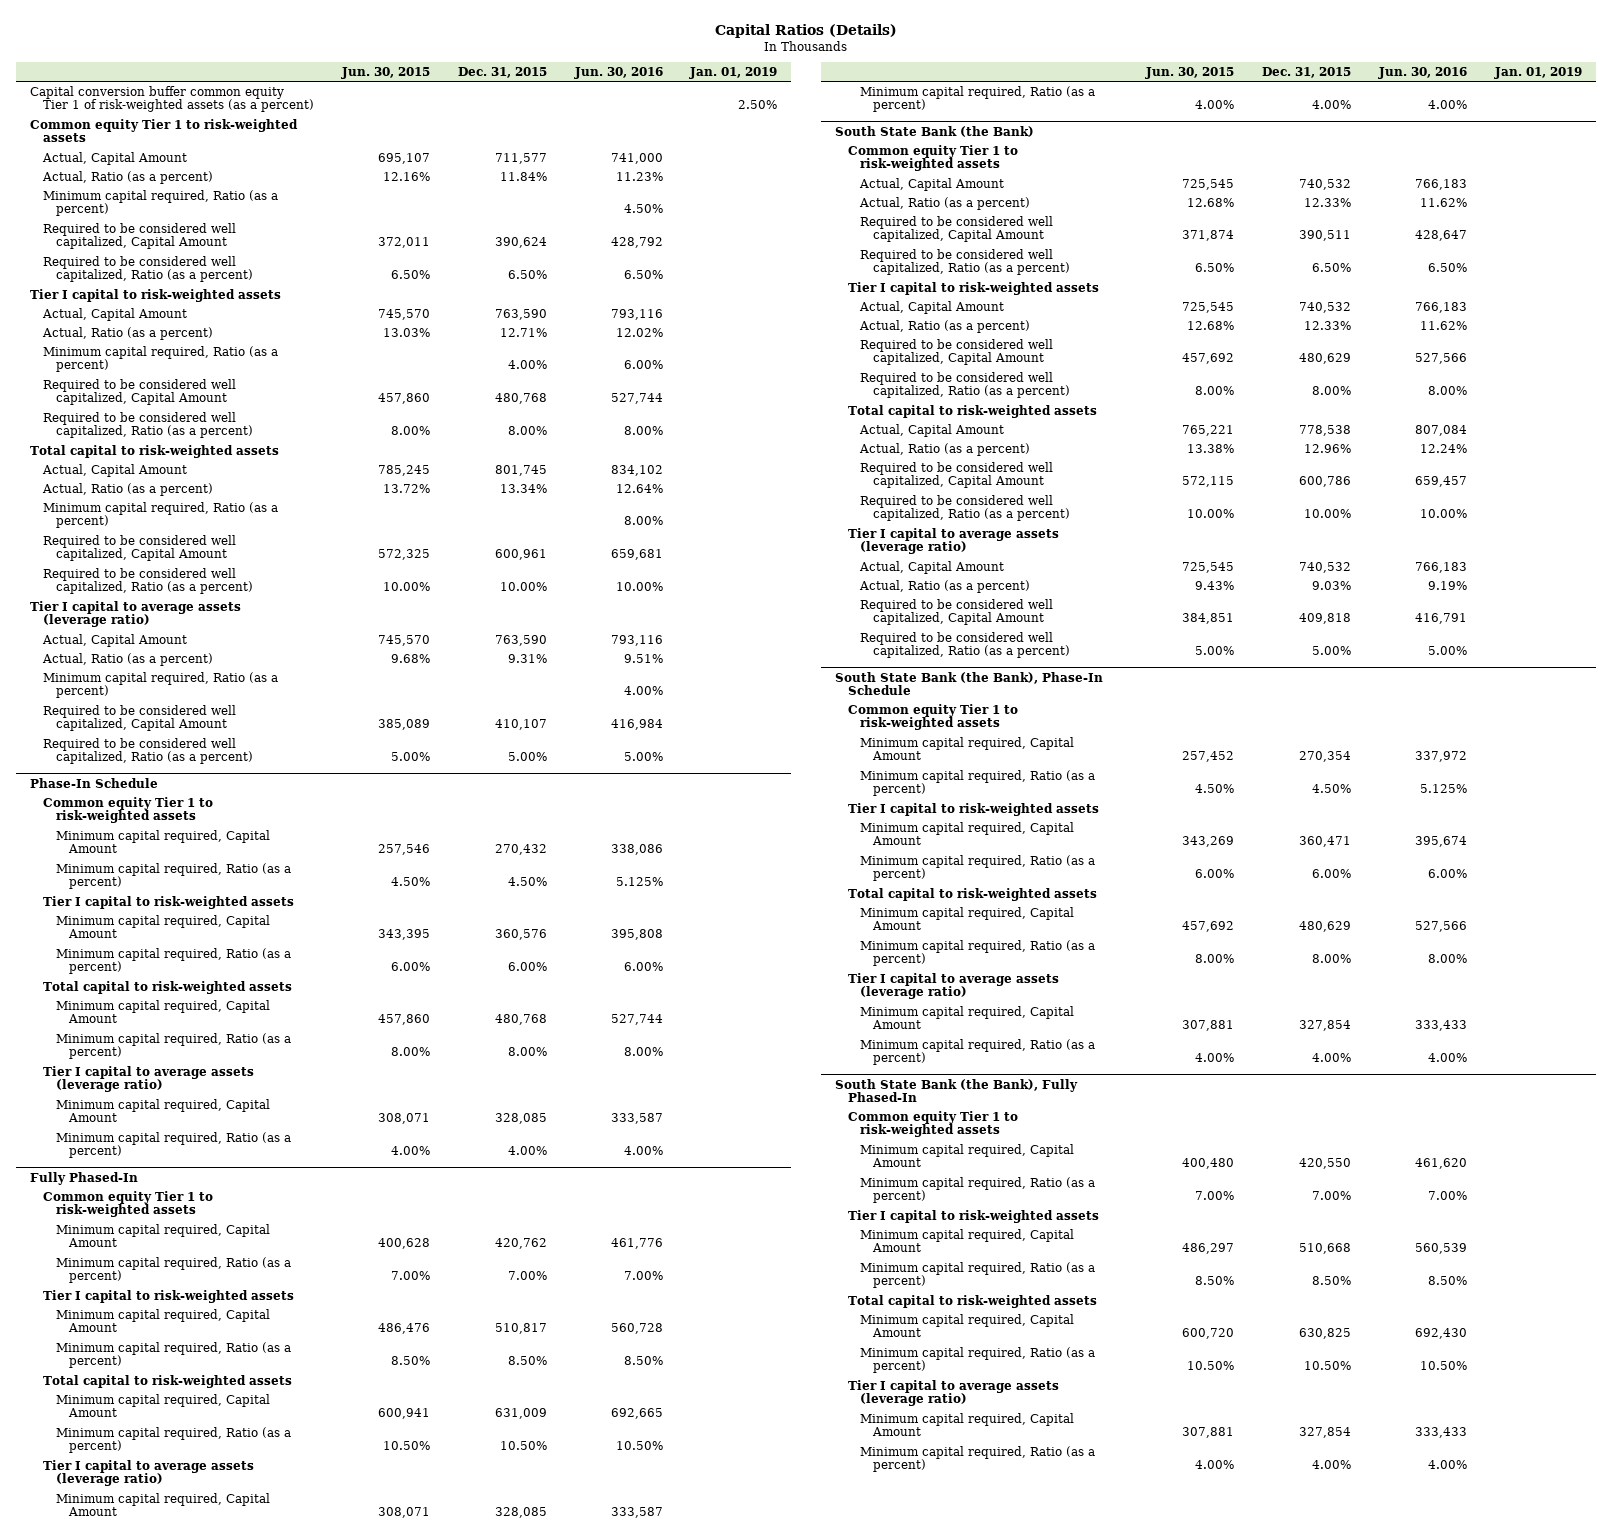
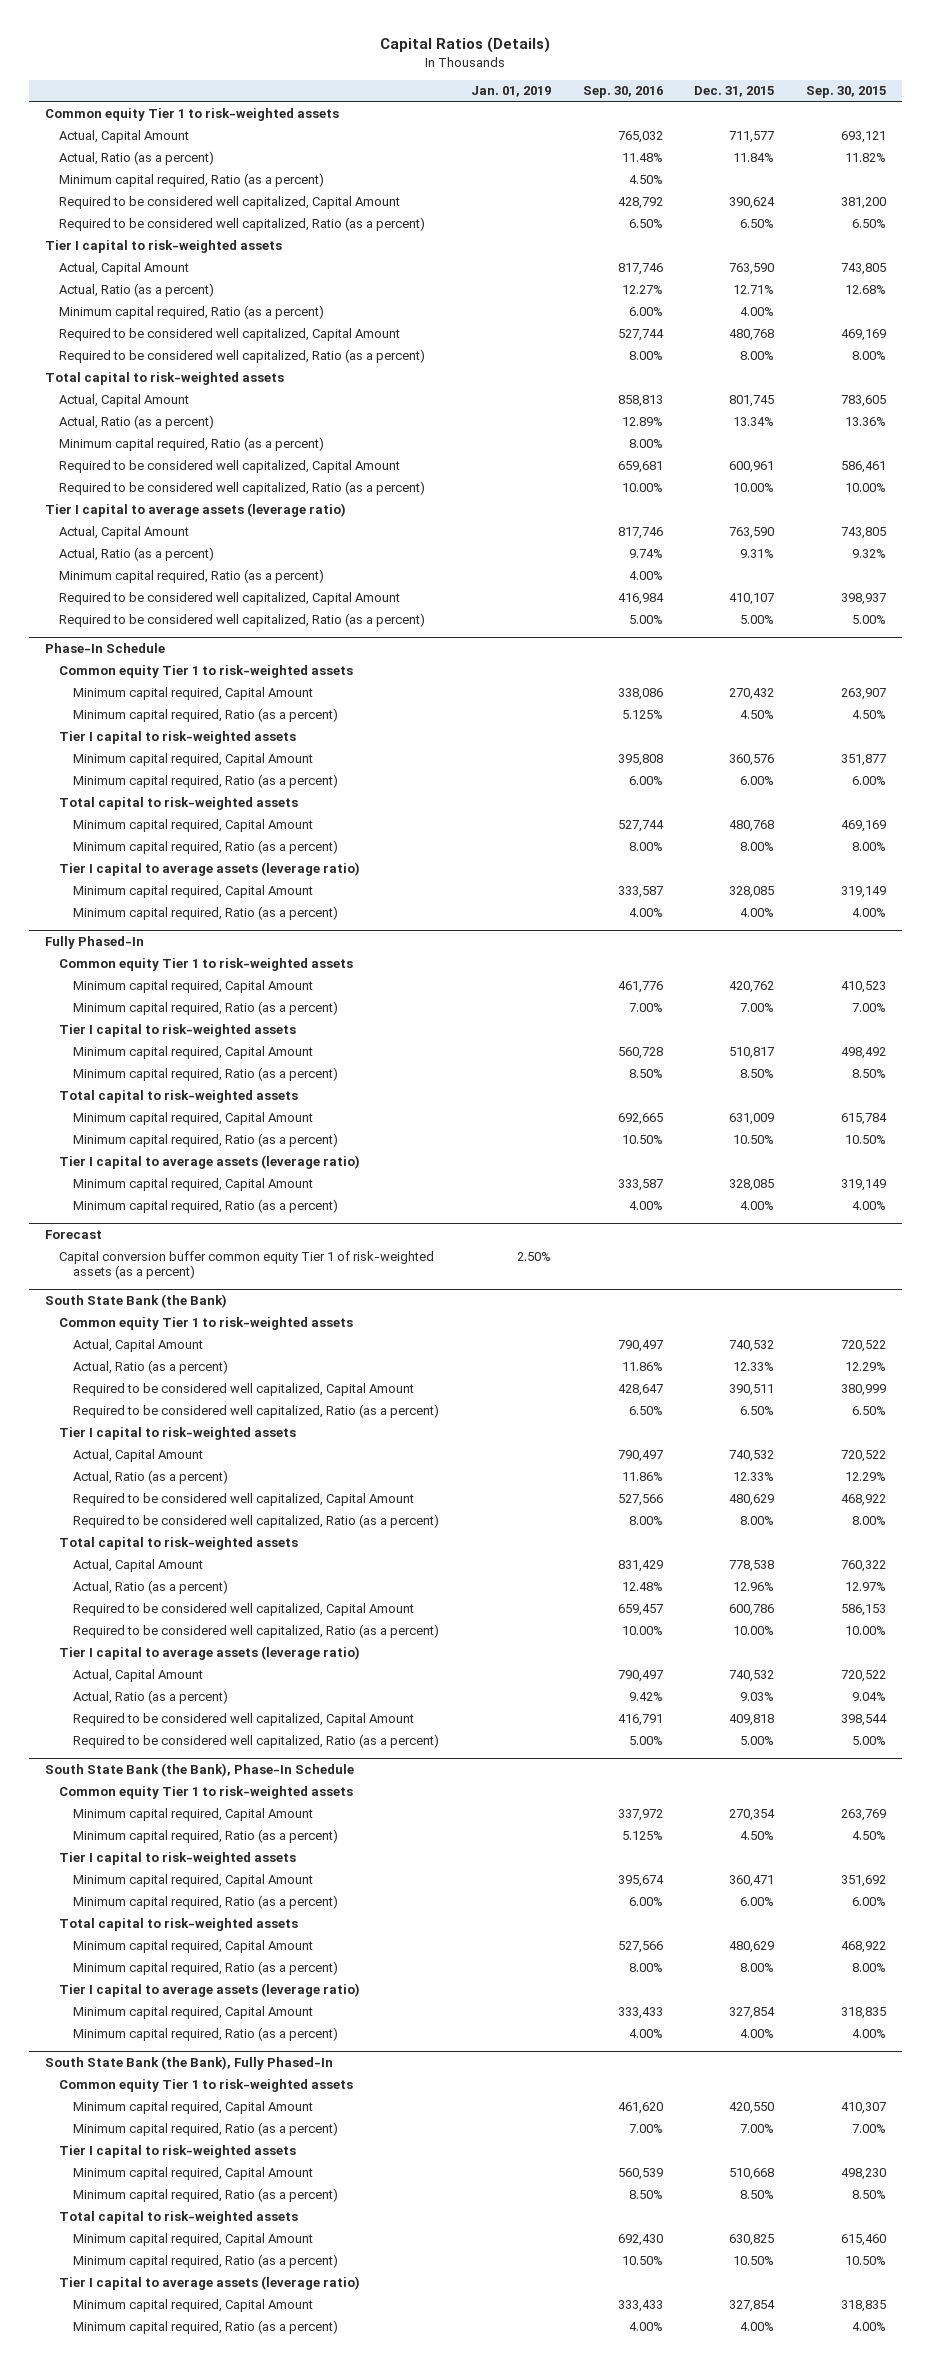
[340,67,430,80] Jun. 30, 2015 -> none
[573,67,663,80] Jun. 30, 2016 -> none
none -> [582,86,663,99] Sep. 30, 2016
none -> [806,86,887,99] Sep. 30, 2015
[30,85,315,113] Capital conversion buffer common equity Tier 1 of risk-weighted assets (as a percent) -> none
none -> [44,1230,102,1240] Forecast
none -> [58,1250,434,1279] Capital conversion buffer common equity Tier 1 of risk-weighted assets (as a percent)

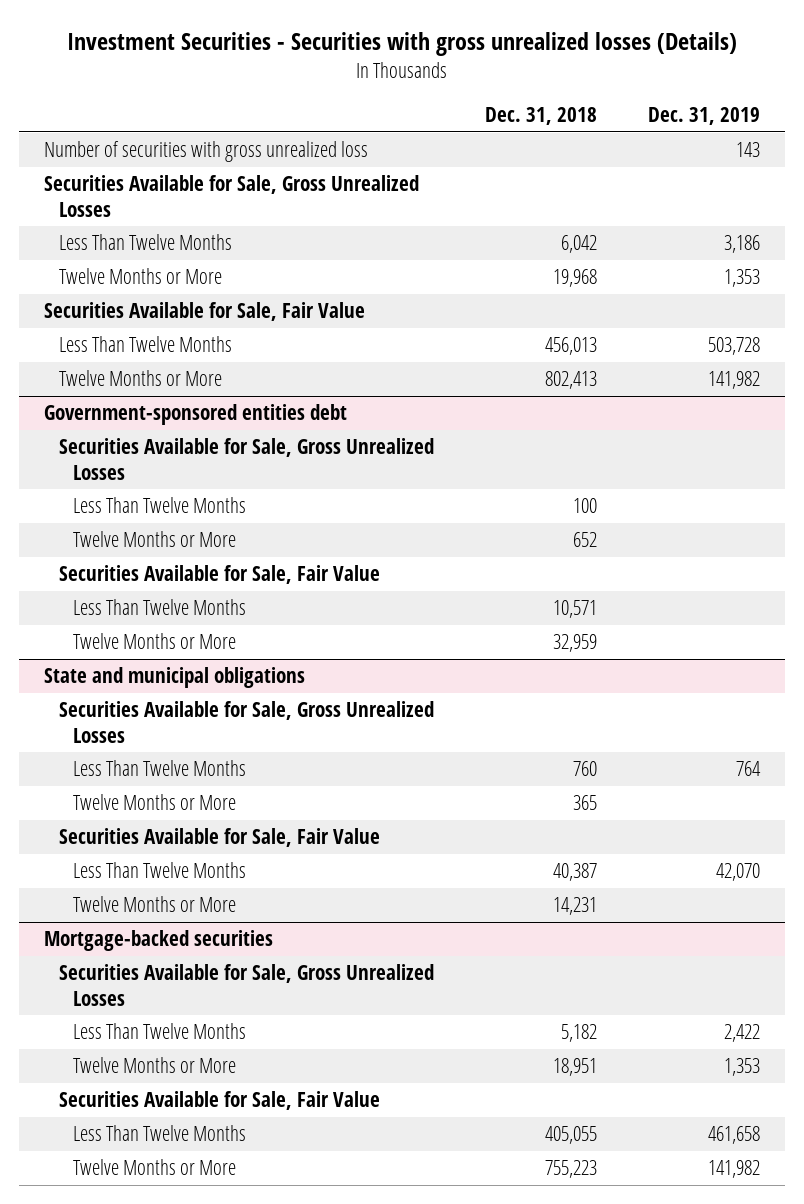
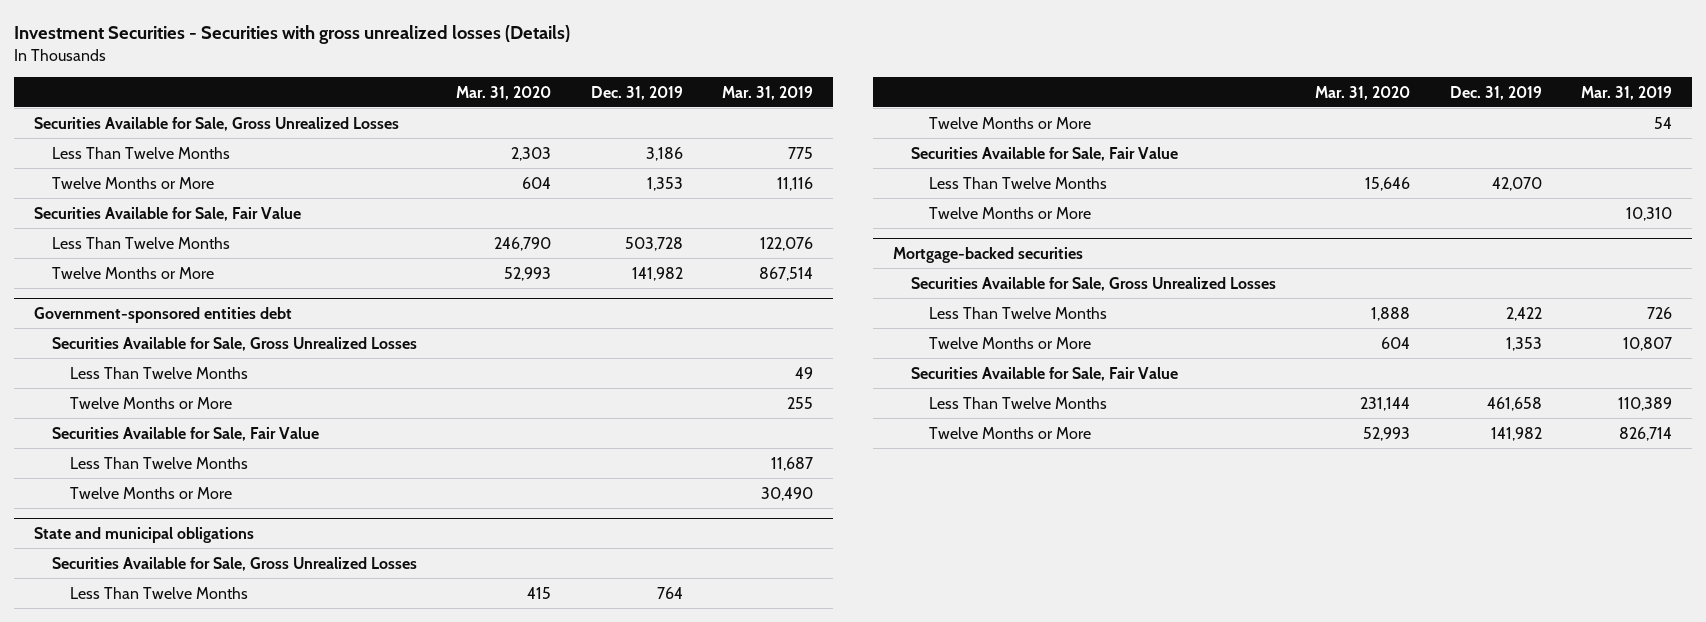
[484,107,597,126] Dec. 31, 2018 -> none
none -> [456,85,552,100] Mar. 31, 2020
none -> [721,85,813,100] Mar. 31, 2019
[44,141,369,163] Number of securities with gross unrealized loss -> none

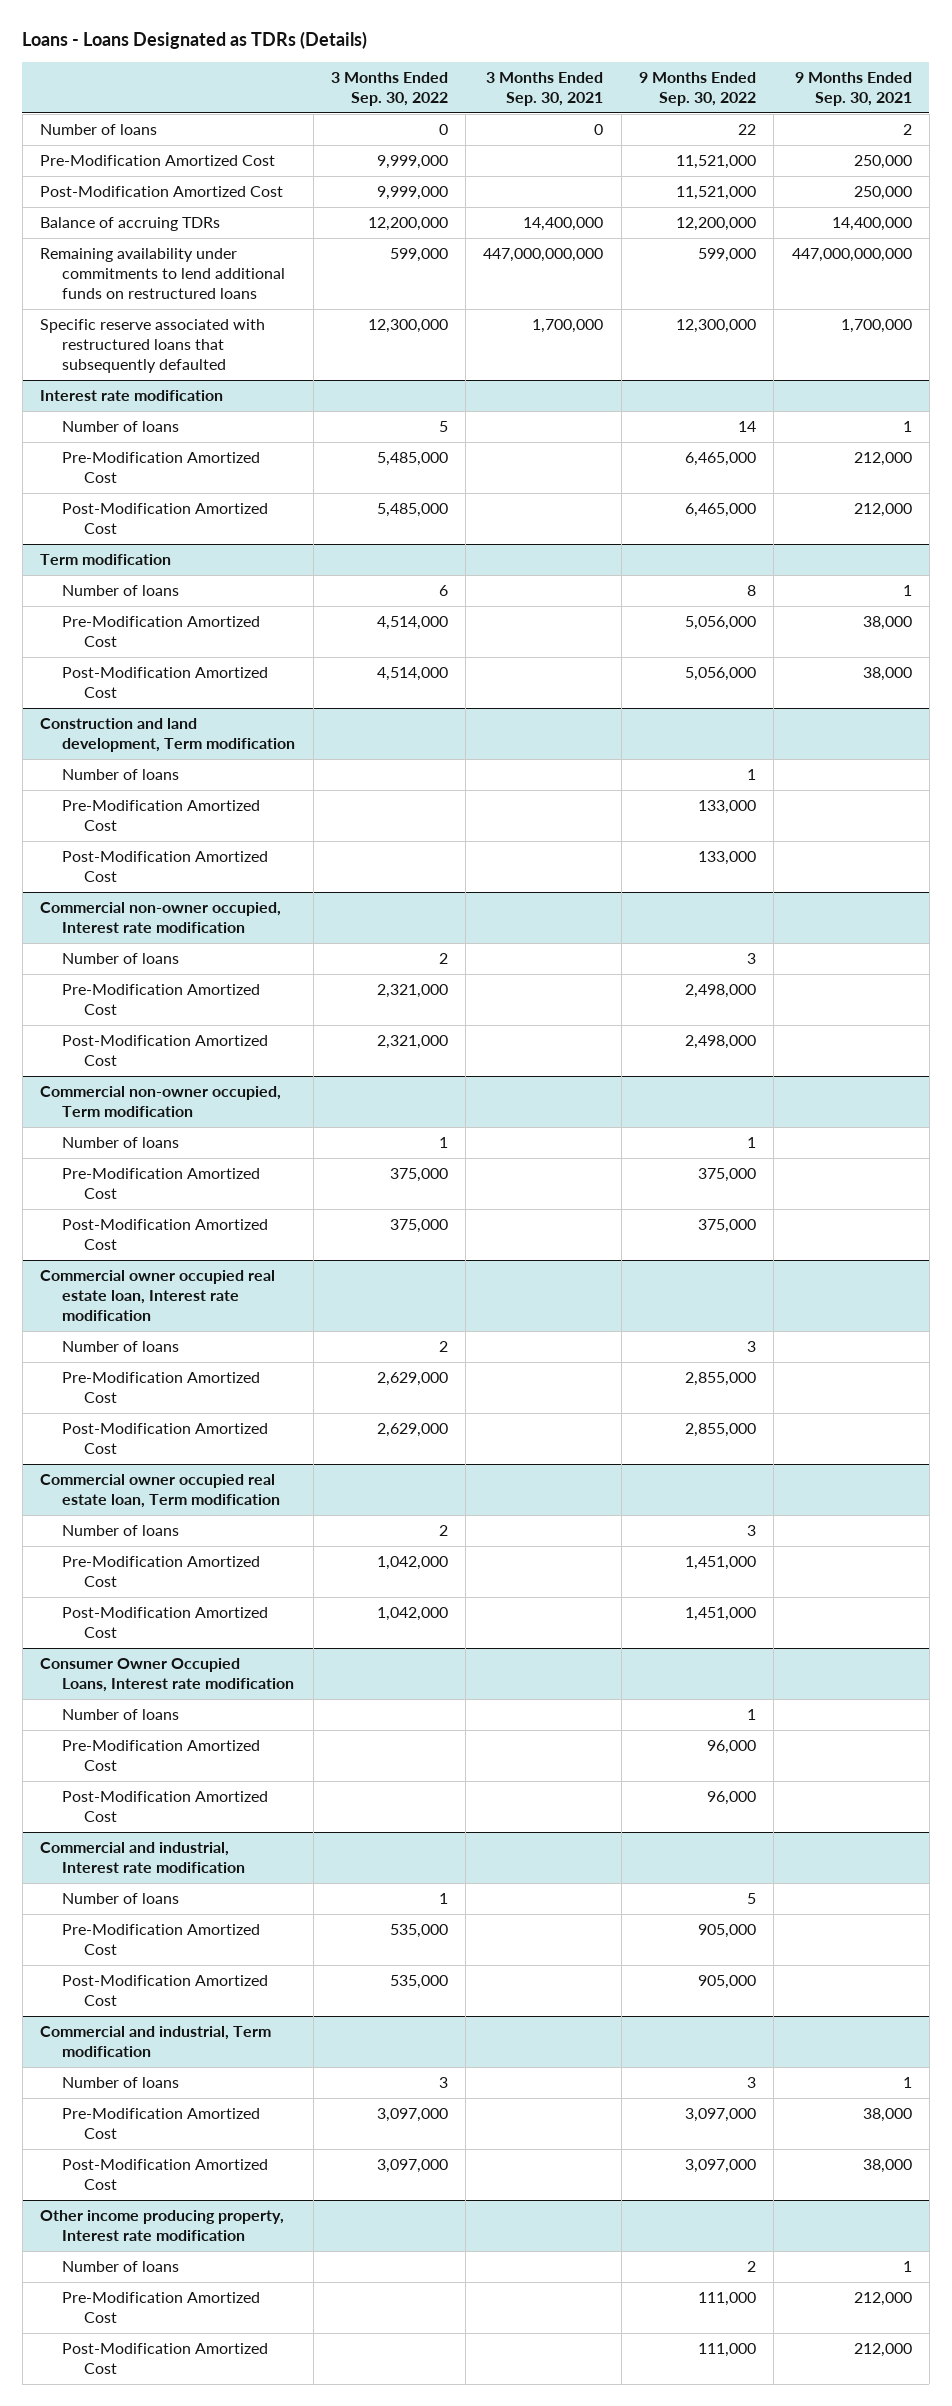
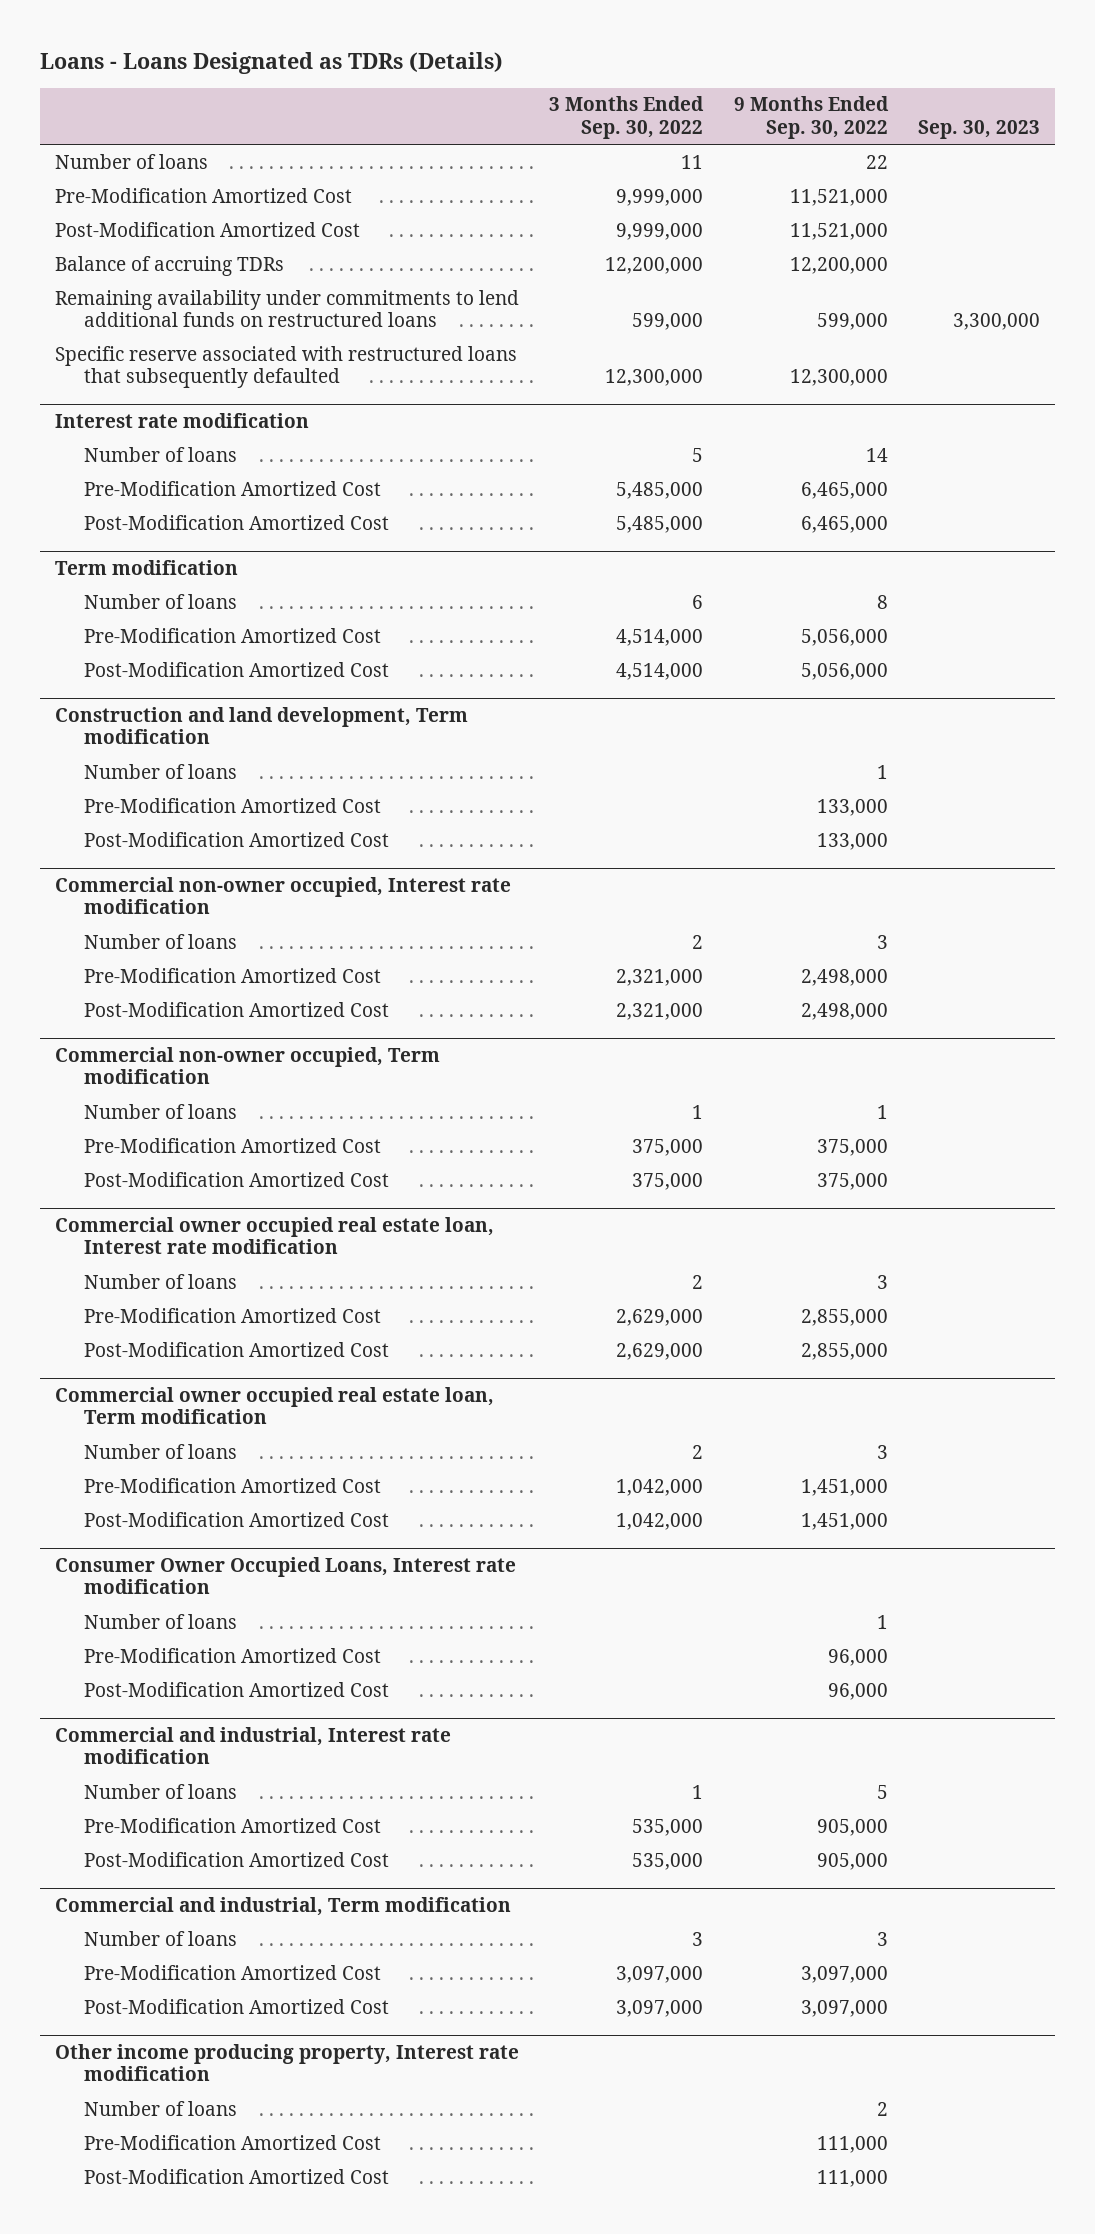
[486,71,604,106] 3 Months Ended Sep. 30, 2021 -> none
[794,71,912,106] 9 Months Ended Sep. 30, 2021 -> none
none -> [917,120,1040,140] Sep. 30, 2023
[438,124,448,136] 0 -> [681,154,704,169] 11

